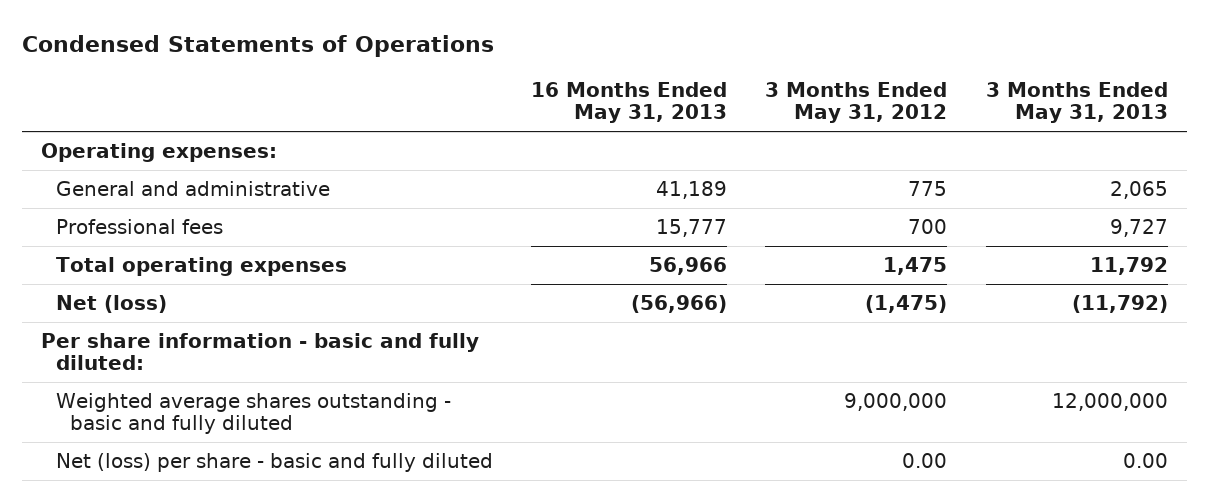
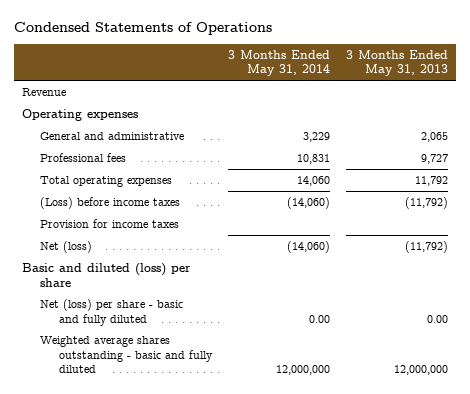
[531,81,728,124] 16 Months Ended May 31, 2013 -> none
[765,81,948,124] 3 Months Ended May 31, 2012 -> none
none -> [227,49,330,77] 3 Months Ended May 31, 2014
none -> [21,87,66,96] Revenue
[40,142,277,162] Operating expenses: -> [21,108,138,121] Operating expenses
none -> [40,196,181,209] (Loss) before income taxes
none -> [40,218,180,228] Provision for income taxes
[40,332,479,371] Per share information - basic and fully diluted: -> [21,262,191,287] Basic and diluted (loss) per share
[55,392,451,435] Weighted average shares outstanding - basic and fully diluted -> [40,335,213,374] Weighted average shares outstanding - basic and fully diluted

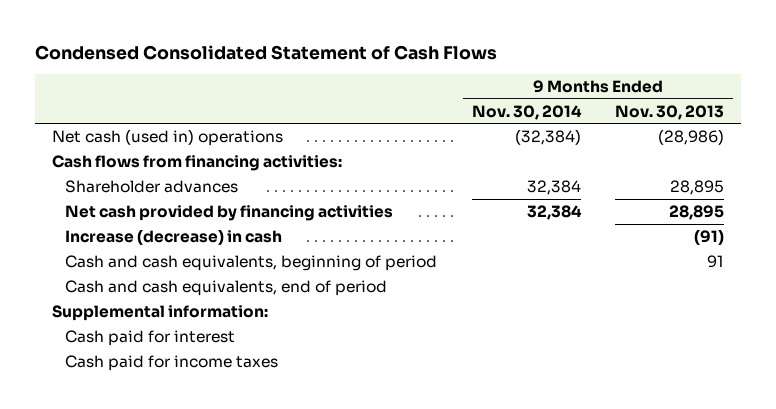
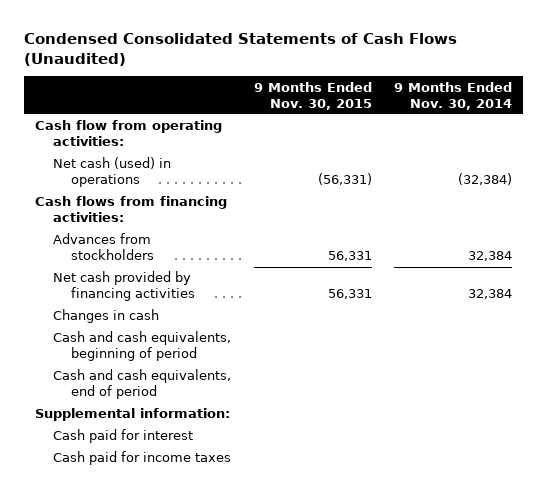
[34,44,497,60] Condensed Consolidated Statement of Cash Flows -> [24,32,458,66] Condensed Consolidated Statements of Cash Flows (Unaudited)
[614,104,724,120] Nov. 30, 2013 -> none
none -> [253,81,372,110] 9 Months Ended Nov. 30, 2015
none -> [35,120,223,147] Cash flow from operating activities:
[51,128,283,146] Net cash (used in) operations -> [53,157,172,188] Net cash (used) in operations
[65,179,239,193] Shareholder advances -> [53,233,155,261] Advances from stockholders
[65,228,283,245] Increase (decrease) in cash -> [53,309,160,324] Changes in cash

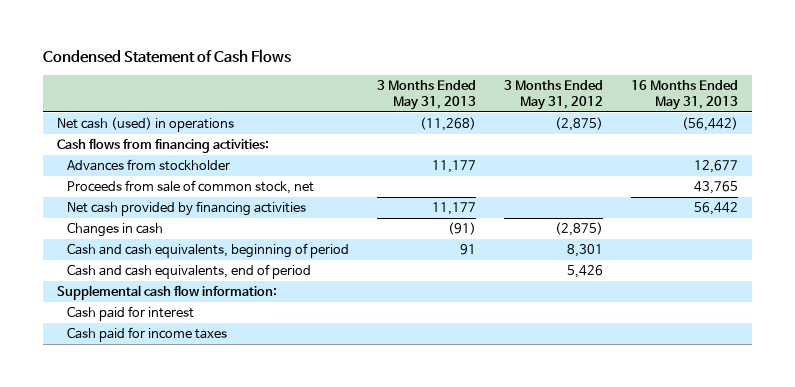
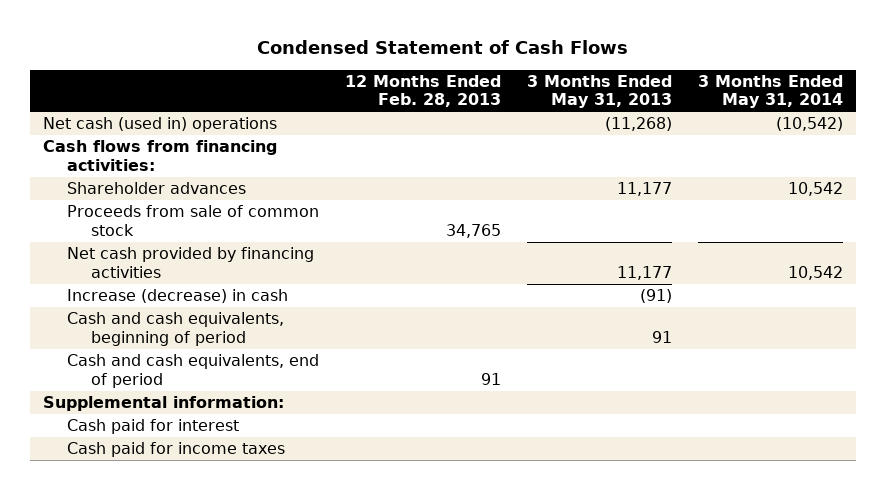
[503,79,603,110] 3 Months Ended May 31, 2012 -> none
[631,79,739,110] 16 Months Ended May 31, 2013 -> none
none -> [345,74,502,108] 12 Months Ended Feb. 28, 2013
none -> [698,74,844,109] 3 Months Ended May 31, 2014
[56,117,234,133] Net cash (used) in operations -> [43,117,278,133] Net cash (used in) operations
[66,159,230,172] Advances from stockholder -> [66,182,246,195] Shareholder advances
[66,180,314,195] Proceeds from sale of common stock, net -> [66,205,319,236] Proceeds from sale of common stock
[66,222,163,238] Changes in cash -> [66,289,288,304] Increase (decrease) in cash
[56,285,277,301] Supplemental cash flow information: -> [43,396,285,412] Supplemental information:

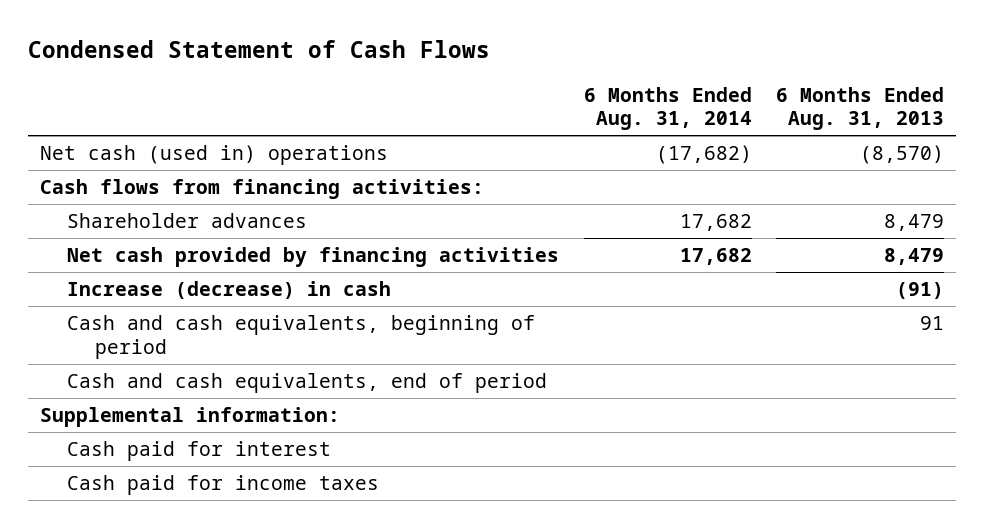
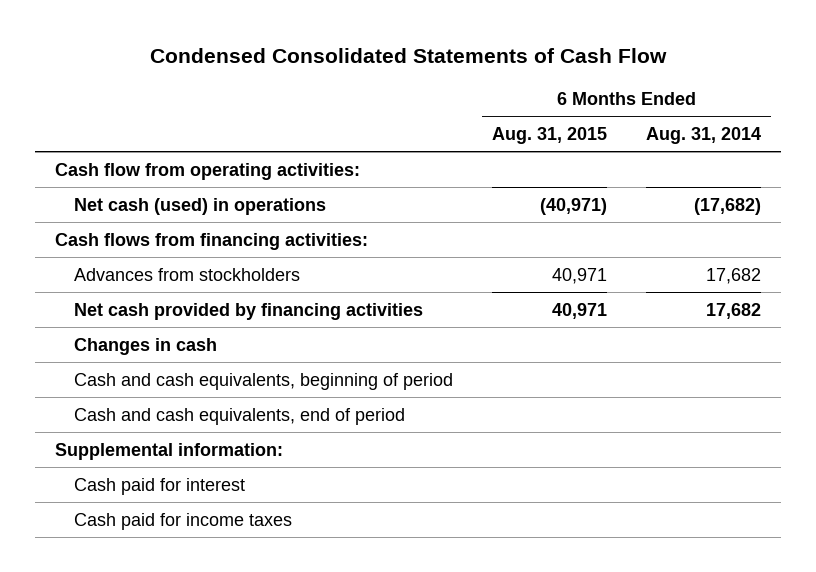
[27,40,490,59] Condensed Statement of Cash Flows -> [149,48,667,64] Condensed Consolidated Statements of Cash Flow
[775,86,944,131] 6 Months Ended Aug. 31, 2013 -> none
none -> [492,127,608,145] Aug. 31, 2015
none -> [54,162,360,180] Cash flow from operating activities:
[39,144,388,165] Net cash (used in) operations -> [73,197,326,215] Net cash (used) in operations
[67,212,308,228] Shareholder advances -> [73,267,300,281] Advances from stockholders
[67,280,392,299] Increase (decrease) in cash -> [73,337,217,355] Changes in cash

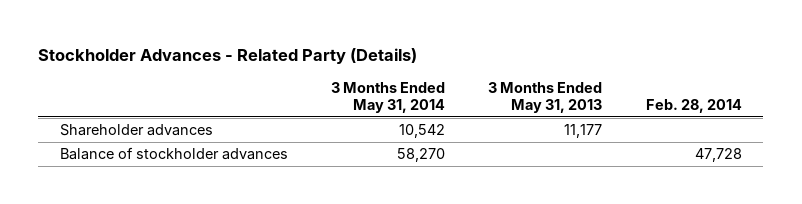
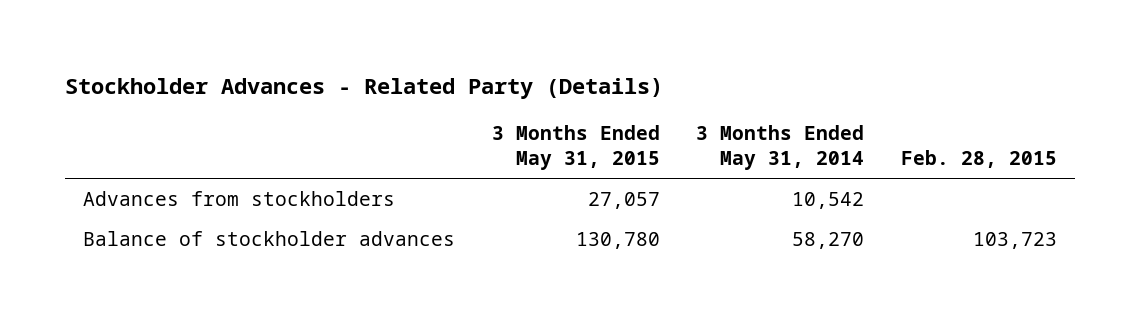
[488,81,603,113] 3 Months Ended May 31, 2013 -> none
[645,98,742,113] Feb. 28, 2014 -> none
none -> [491,125,660,171] 3 Months Ended May 31, 2015
none -> [901,150,1058,169] Feb. 28, 2015
[59,124,213,137] Shareholder advances -> [82,190,395,206] Advances from stockholders

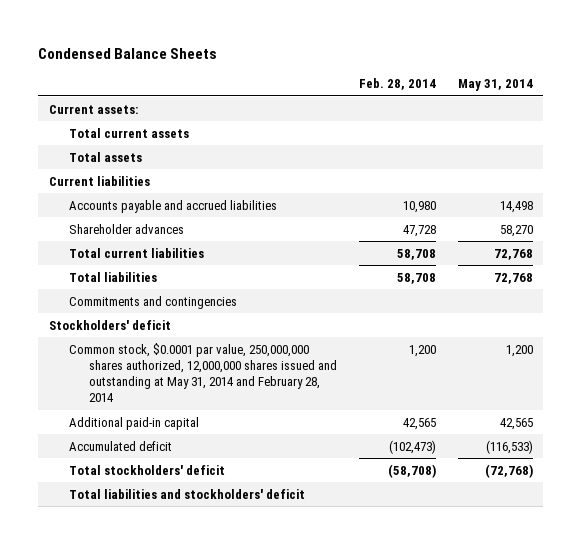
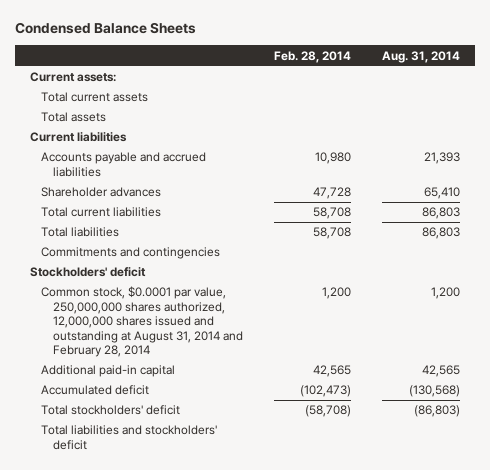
[457,79,533,92] May 31, 2014 -> none
none -> [381,50,460,63] Aug. 31, 2014
[69,342,338,403] Common stock, $0.0001 par value, 250,000,000 shares authorized, 12,000,000 shares issued and outstanding at May 31, 2014 and February 28, 2014 -> [41,286,243,358] Common stock, $0.0001 par value, 250,000,000 shares authorized, 12,000,000 shares issued and outstanding at August 31, 2014 and February 28, 2014

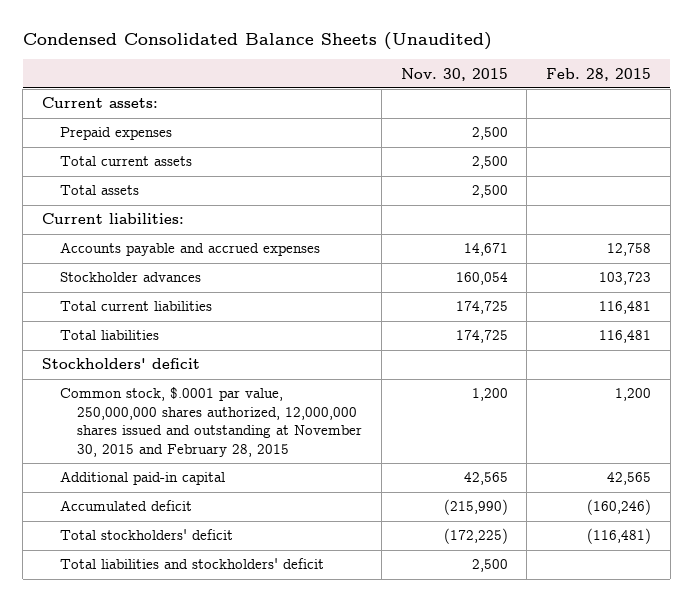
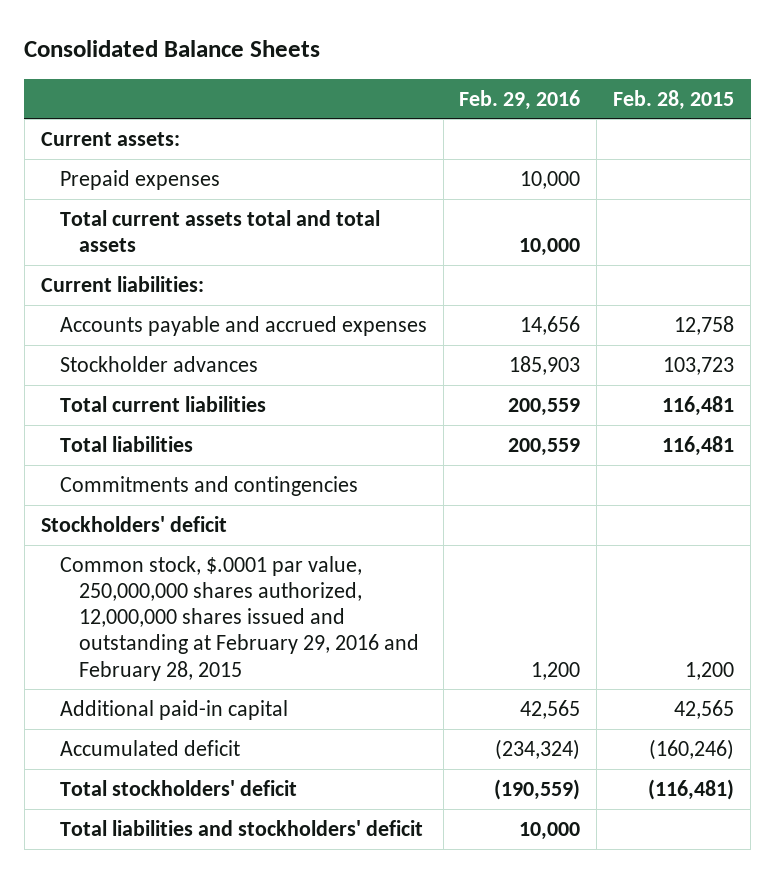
[22,32,492,51] Condensed Consolidated Balance Sheets (Unaudited) -> [24,40,321,58] Consolidated Balance Sheets
[400,67,508,81] Nov. 30, 2015 -> none
none -> [459,89,581,110] Feb. 29, 2016
[59,156,192,167] Total current assets -> none
[59,185,139,196] Total assets -> [59,209,380,252] Total current assets total and total assets
none -> [59,475,358,496] Commitments and contingencies
[59,387,363,457] Common stock, $.0001 par value, 250,000,000 shares authorized, 12,000,000 shares issued and outstanding at November 30, 2015 and February 28, 2015 -> [59,555,419,681] Common stock, $.0001 par value, 250,000,000 shares authorized, 12,000,000 shares issued and outstanding at February 29, 2016 and February 28, 2015

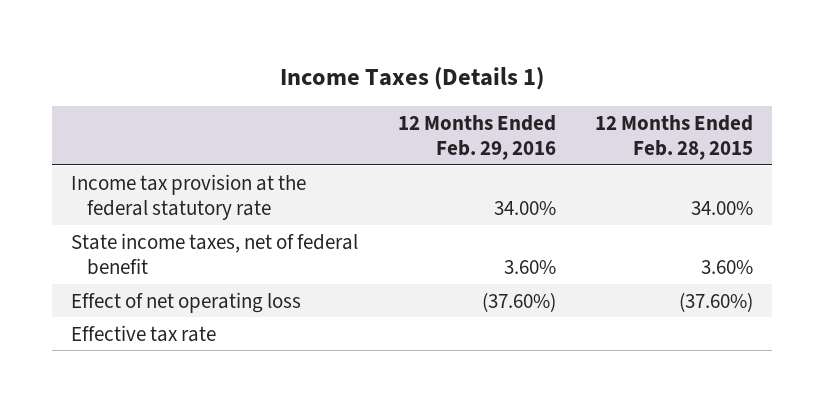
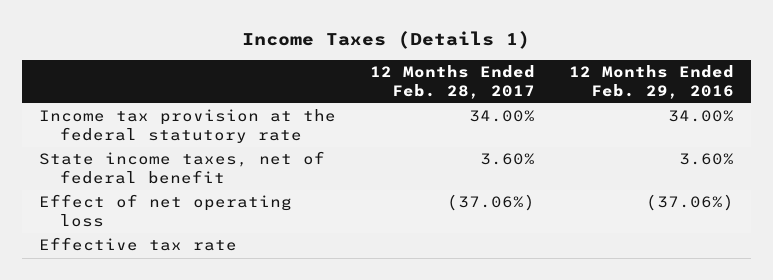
[594,114,753,161] 12 Months Ended Feb. 28, 2015 -> none
none -> [369,65,535,99] 12 Months Ended Feb. 28, 2017
[481,291,556,312] (37.60%) -> [645,194,734,212] (37.06%)

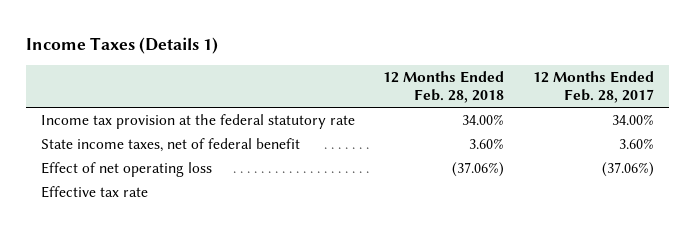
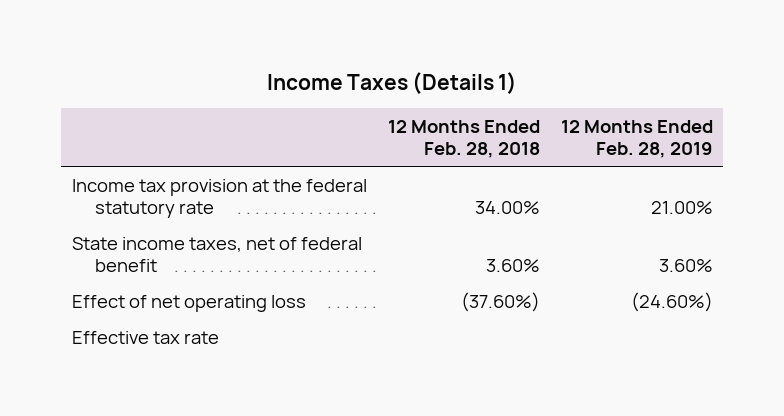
[533,71,655,104] 12 Months Ended Feb. 28, 2017 -> none
none -> [560,119,713,158] 12 Months Ended Feb. 28, 2019
[452,161,505,177] (37.06%) -> [460,291,540,312] (37.60%)

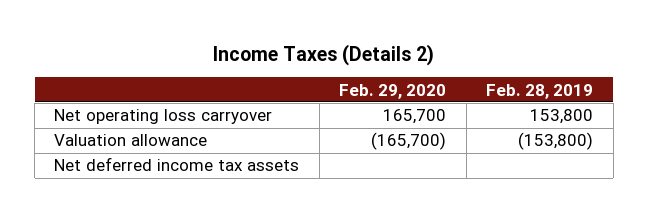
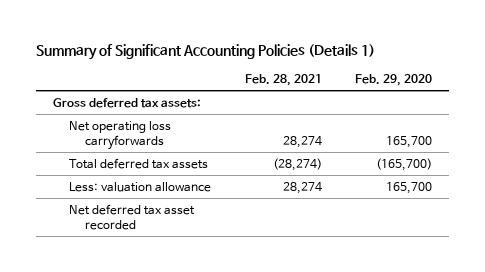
[212,43,434,66] Income Taxes (Details 2) -> [36,44,376,61] Summary of Significant Accounting Policies (Details 1)
[486,83,594,99] Feb. 28, 2019 -> none
none -> [244,74,322,87] Feb. 28, 2021
none -> [53,97,202,108] Gross deferred tax assets:
[54,109,273,125] Net operating loss carryover -> [69,120,172,151] Net operating loss carryforwards
none -> [69,157,209,169] Total deferred tax assets
[54,134,208,147] Valuation allowance -> [69,181,212,192] Less: valuation allowance
[371,132,447,151] (165,700) -> [386,181,433,194] 165,700
[54,157,300,172] Net deferred income tax assets -> [69,203,196,231] Net deferred tax asset recorded

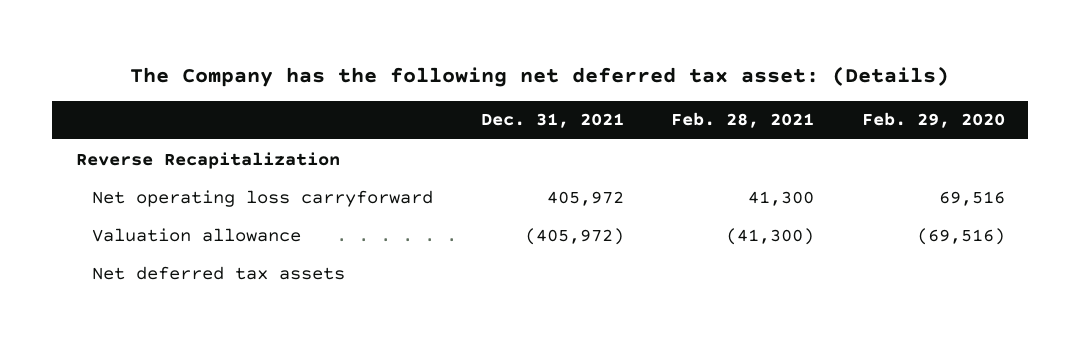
[36,44,376,61] Summary of Significant Accounting Policies (Details 1) -> [130,65,950,87] The Company has the following net deferred tax asset: (Details)
none -> [480,113,624,129] Dec. 31, 2021
[53,97,202,108] Gross deferred tax assets: -> none
[69,157,209,169] Total deferred tax assets -> none
none -> [75,151,340,169] Reverse Recapitalization
[69,120,172,151] Net operating loss carryforwards -> [92,189,434,207] Net operating loss carryforward
[282,136,322,149] 28,274 -> [748,190,815,206] 41,300
[386,136,433,149] 165,700 -> [938,190,1005,206] 69,516
[69,181,212,192] Less: valuation allowance -> [92,227,302,242] Valuation allowance
[282,181,322,194] 28,274 -> [726,227,815,245] (41,300)
[386,181,433,194] 165,700 -> [916,227,1005,245] (69,516)
[69,203,196,231] Net deferred tax asset recorded -> [92,265,346,280] Net deferred tax assets

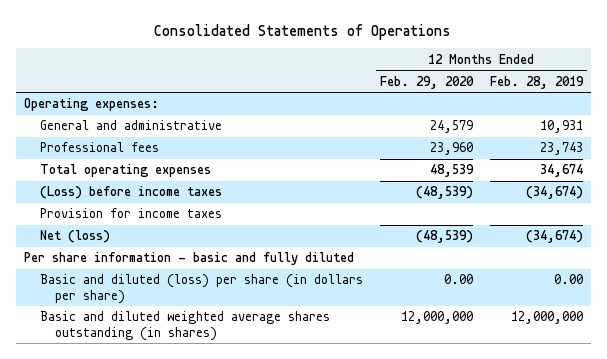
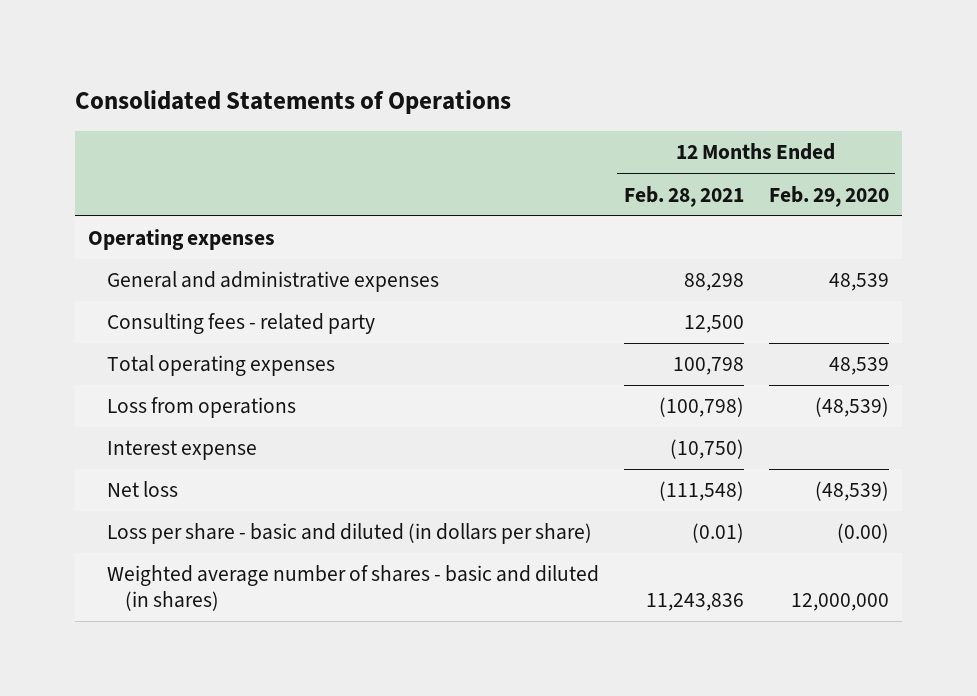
[489,75,584,89] Feb. 28, 2019 -> none
none -> [623,185,744,207] Feb. 28, 2021
[39,142,159,153] Professional fees -> none
[24,98,160,112] Operating expenses: -> [88,229,276,251] Operating expenses
[39,120,222,131] General and administrative -> [106,271,439,293] General and administrative expenses
[429,120,473,134] 24,579 -> [828,273,889,292] 48,539
none -> [106,313,375,335] Consulting fees - related party
[39,208,222,219] Provision for income taxes -> none
[24,252,355,266] Per share information - basic and fully diluted -> none
[39,186,222,200] (Loss) before income taxes -> [106,397,296,419] Loss from operations
none -> [106,440,257,461] Interest expense
[39,230,110,244] Net (loss) -> [106,481,178,498] Net loss
[39,274,363,304] Basic and diluted (loss) per share (in dollars per share) -> [106,523,592,545] Loss per share - basic and diluted (in dollars per share)
[443,274,473,285] 0.00 -> [836,523,889,544] (0.00)
[39,311,330,341] Basic and diluted weighted average shares outstanding (in shares) -> [106,565,599,612] Weighted average number of shares - basic and diluted (in shares)

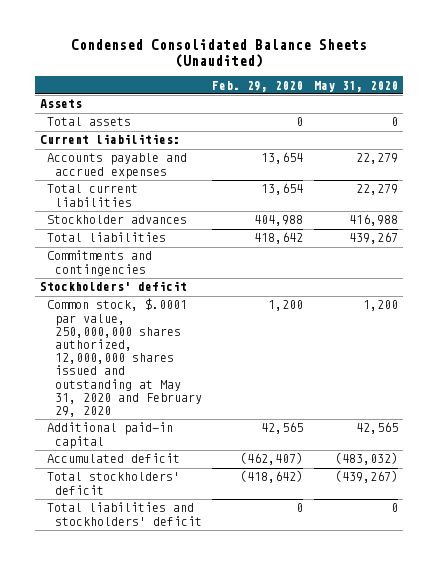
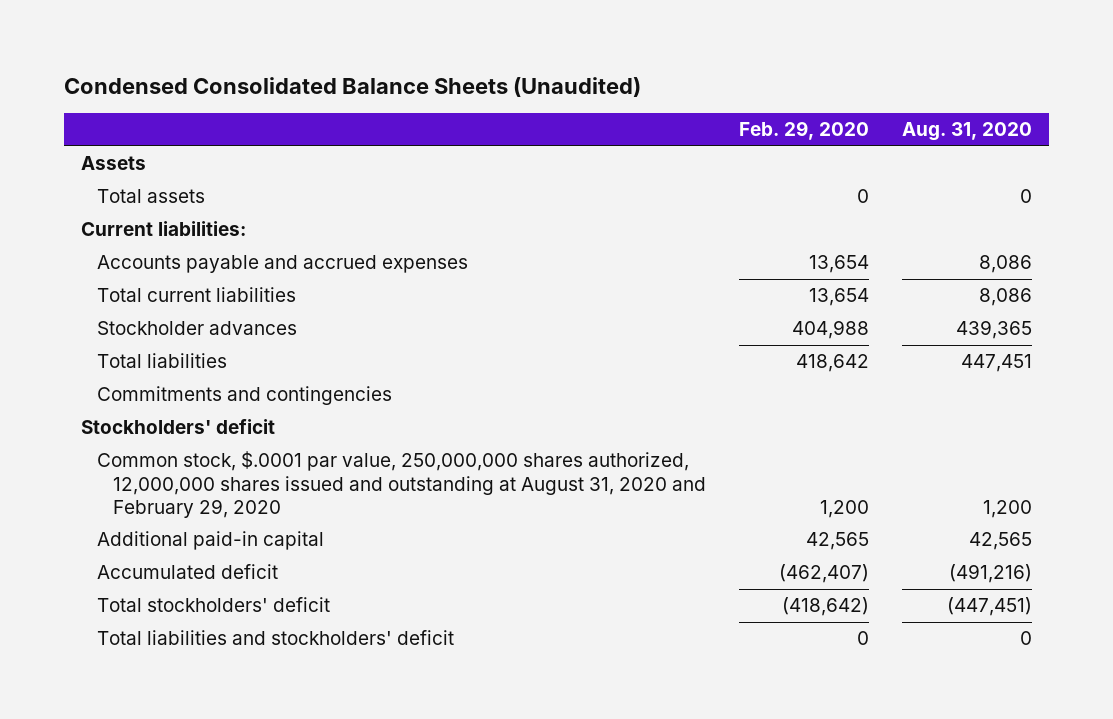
[313,80,398,92] May 31, 2020 -> none
none -> [902,122,1033,142] Aug. 31, 2020
[47,298,202,417] Common stock, $.0001 par value, 250,000,000 shares authorized, 12,000,000 shares issued and outstanding at May 31, 2020 and February 29, 2020 -> [96,451,707,518] Common stock, $.0001 par value, 250,000,000 shares authorized, 12,000,000 shares issued and outstanding at August 31, 2020 and February 29, 2020

